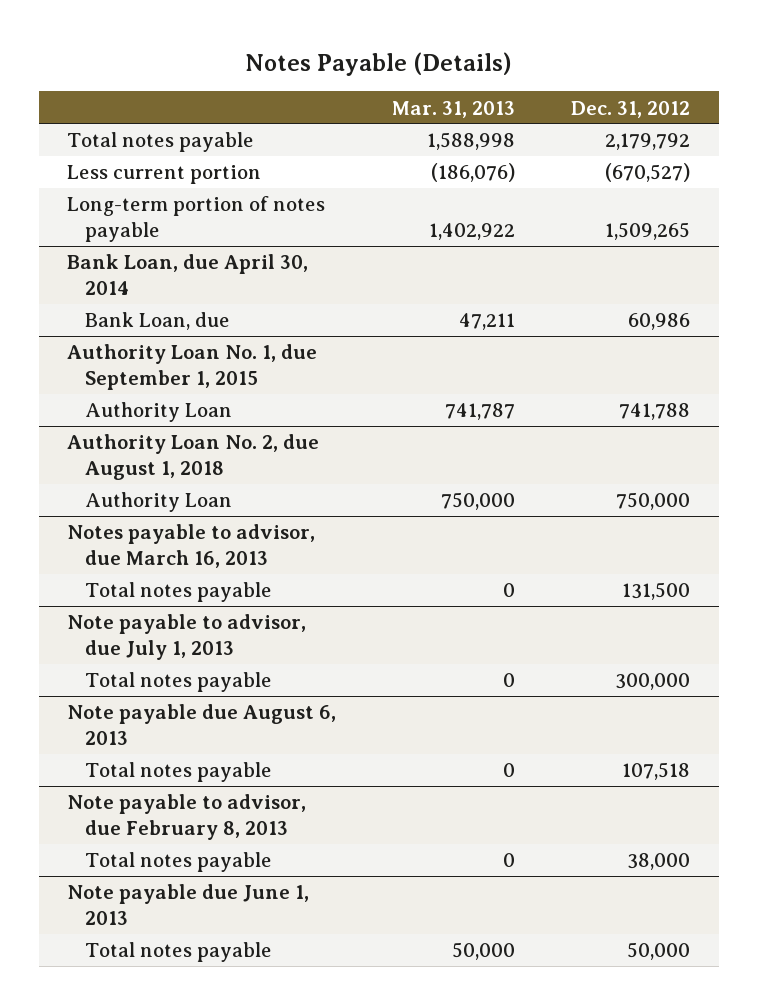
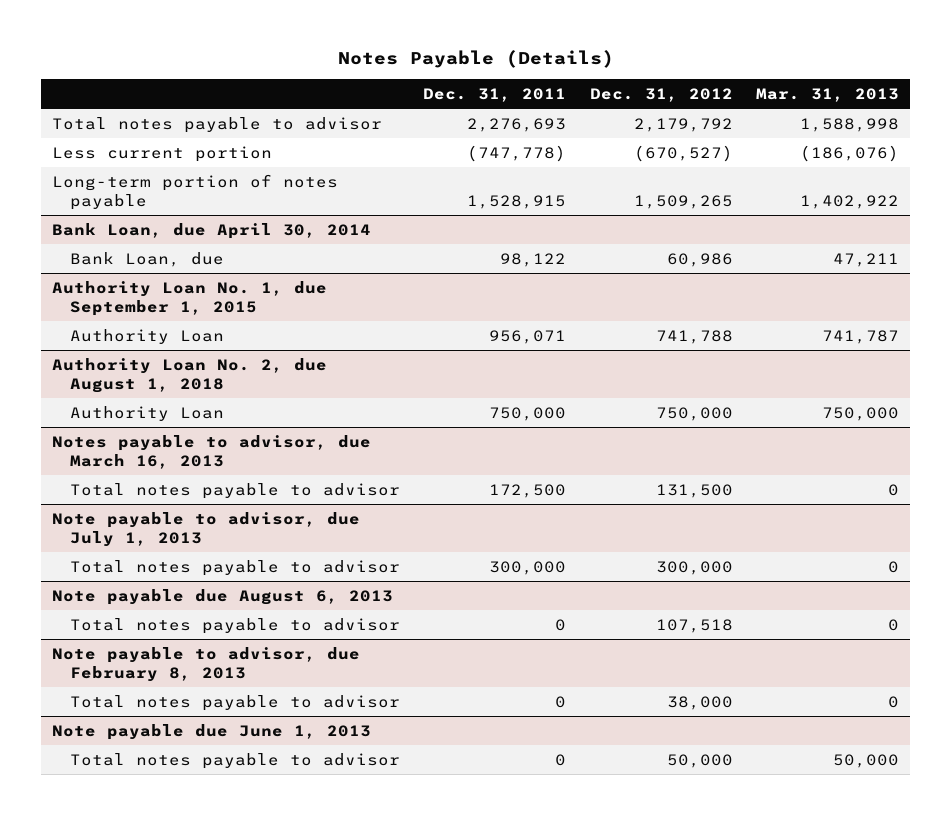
none -> [423,87,567,102] Dec. 31, 2011
[66,132,254,153] Total notes payable -> [52,116,383,133] Total notes payable to advisor
[85,582,273,603] Total notes payable -> [70,482,401,499] Total notes payable to advisor
[85,672,273,693] Total notes payable -> [70,559,401,576] Total notes payable to advisor
[85,762,273,783] Total notes payable -> [70,617,401,634] Total notes payable to advisor
[85,852,273,873] Total notes payable -> [70,694,401,711] Total notes payable to advisor
[85,942,273,963] Total notes payable -> [70,752,401,769] Total notes payable to advisor

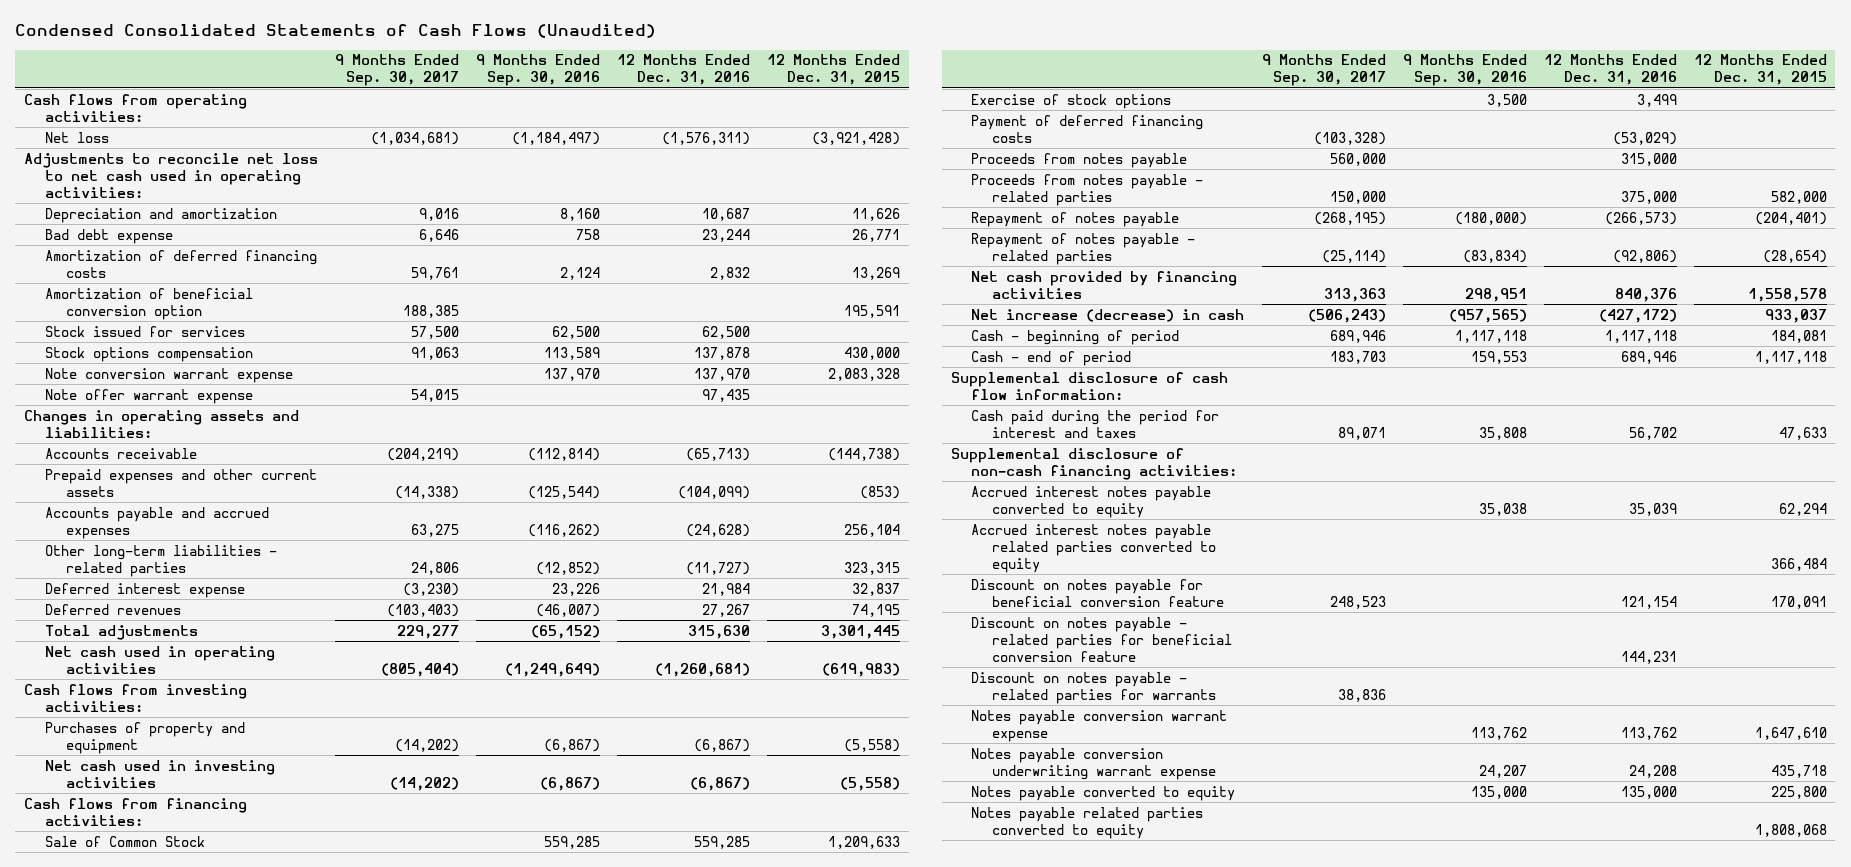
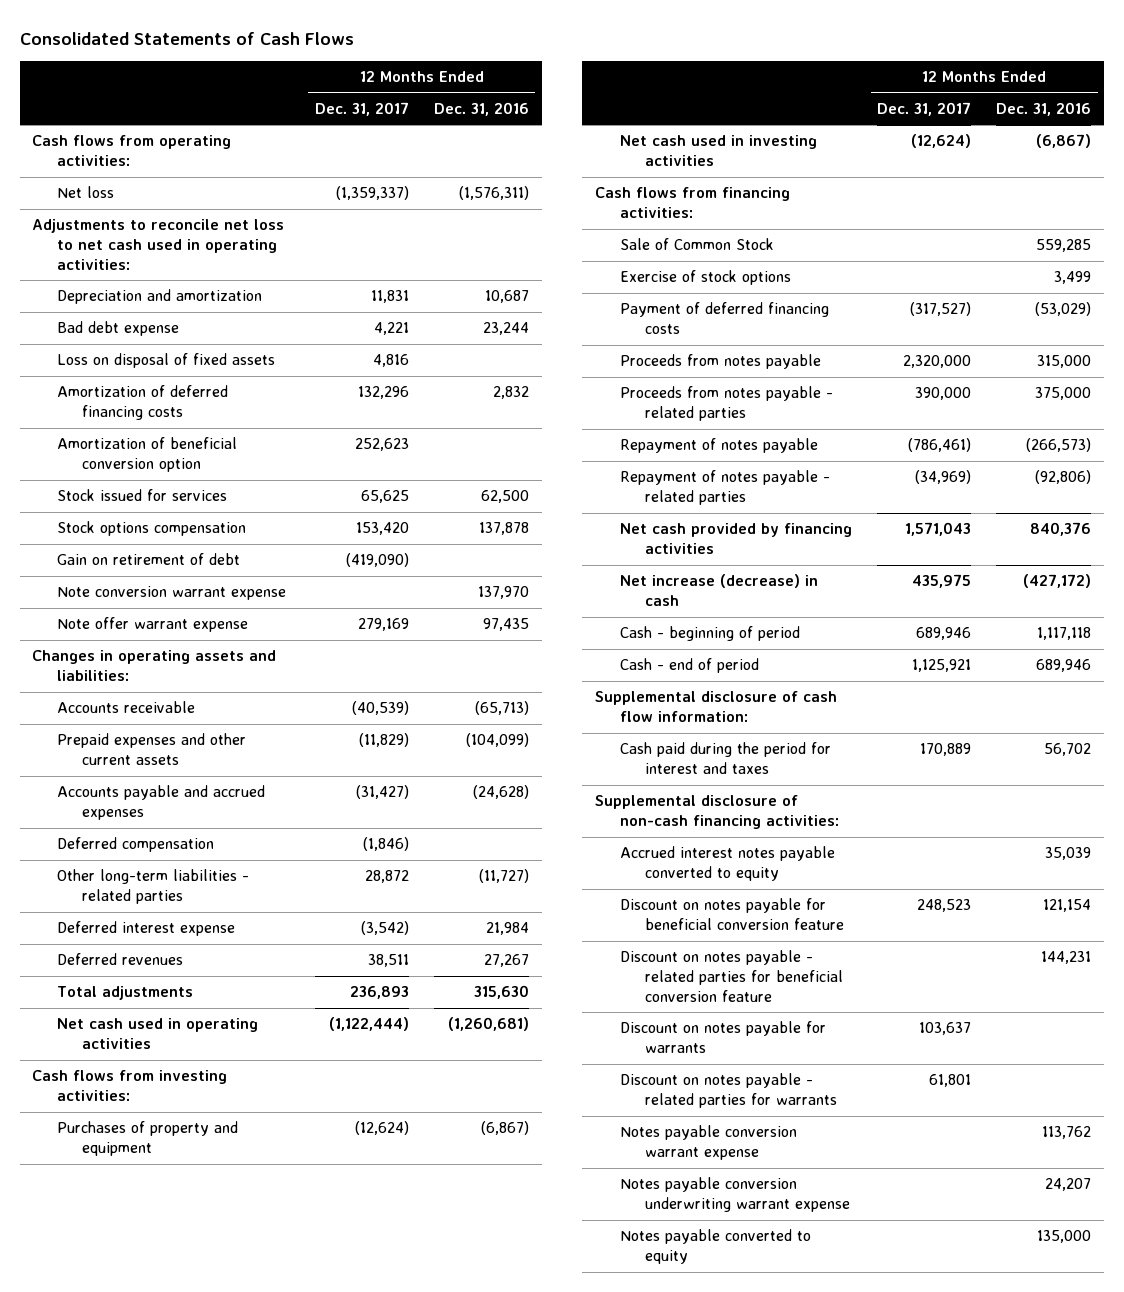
[15,24,657,39] Condensed Consolidated Statements of Cash Flows (Unaudited) -> [19,31,354,45] Consolidated Statements of Cash Flows
[334,54,459,87] 9 Months Ended Sep. 30, 2017 -> none
[476,54,601,87] 9 Months Ended Sep. 30, 2016 -> none
[767,54,901,86] 12 Months Ended Dec. 31, 2015 -> none
none -> [314,101,409,116] Dec. 31, 2017
none -> [57,353,276,369] Loss on disposal of fixed assets
none -> [57,553,241,566] Gain on retirement of debt
none -> [57,837,215,853] Deferred compensation
[971,523,1217,573] Accrued interest notes payable related parties converted to equity -> none
none -> [619,1021,826,1054] Discount on notes payable for warrants
[1628,764,1677,778] 24,208 -> [1045,1178,1092,1192] 24,207
[971,806,1204,839] Notes payable related parties converted to equity -> none

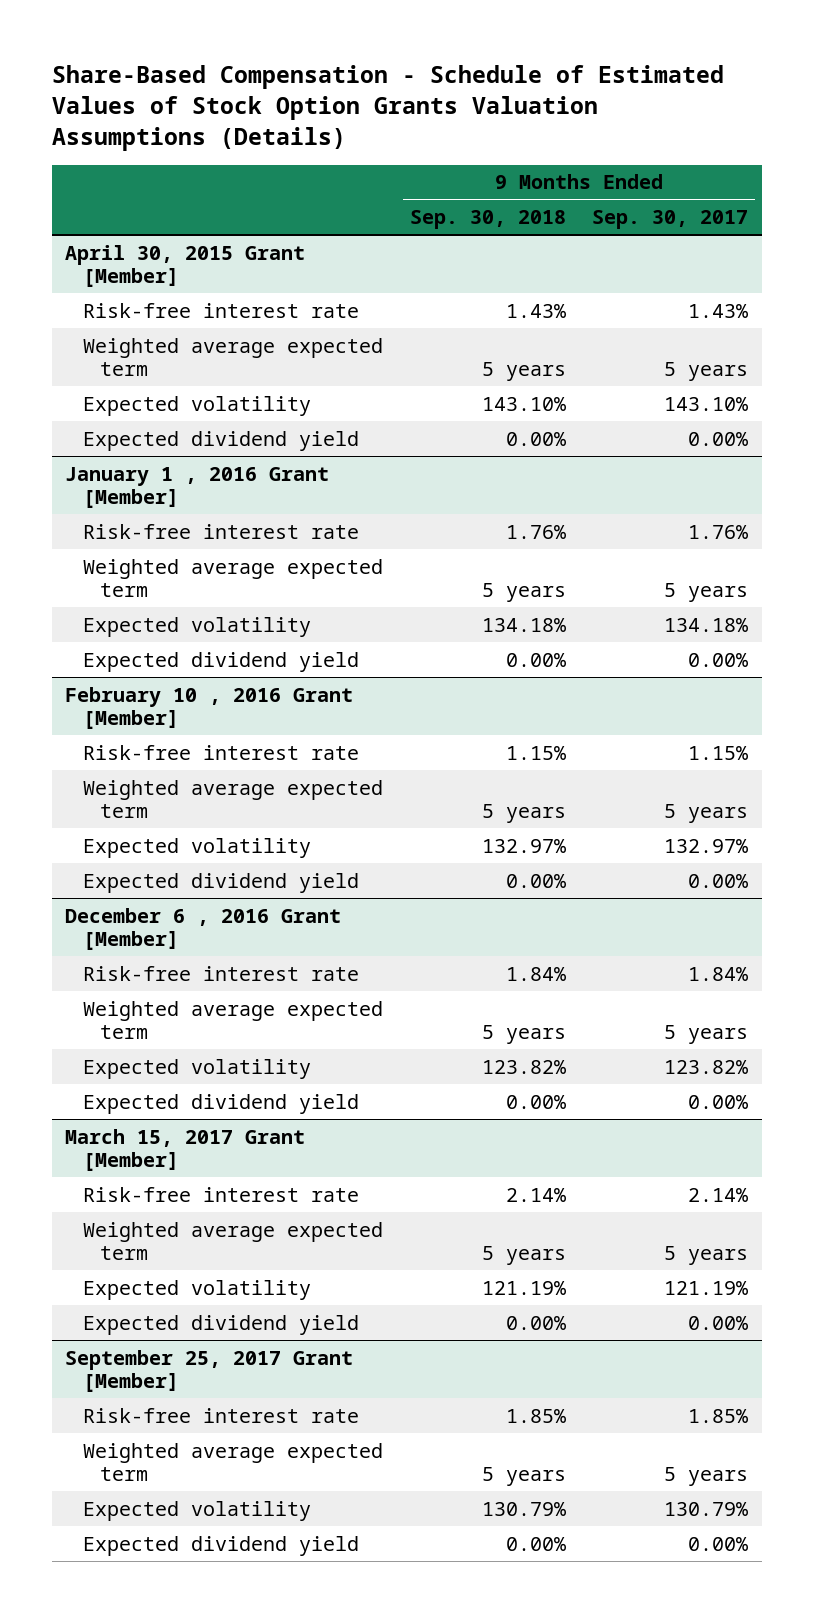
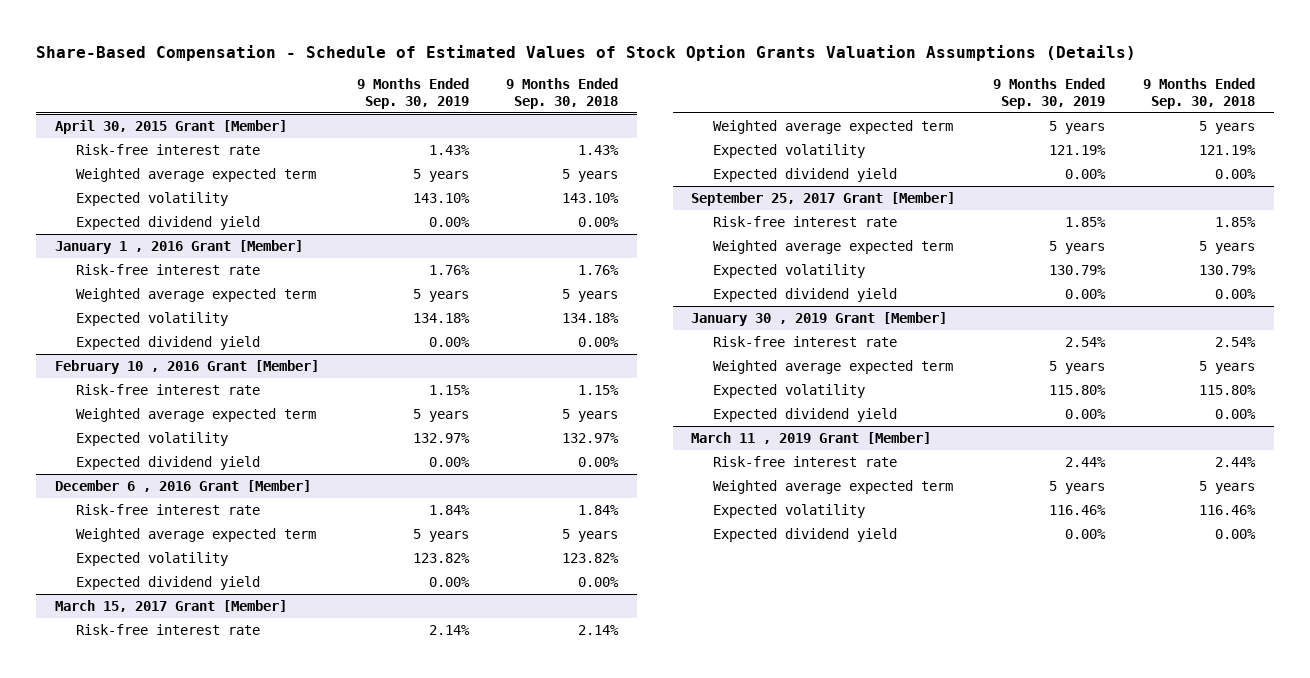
[592,210,749,230] Sep. 30, 2017 -> none
none -> [356,77,469,109] 9 Months Ended Sep. 30, 2019
none -> [691,312,948,327] January 30 , 2019 Grant [Member]
none -> [712,336,897,348] Risk-free interest rate
none -> [712,360,953,375] Weighted average expected term
none -> [712,384,865,399] Expected volatility
none -> [712,408,897,423] Expected dividend yield
none -> [691,432,932,445] March 11 , 2019 Grant [Member]
none -> [712,456,897,468] Risk-free interest rate
none -> [712,480,953,495] Weighted average expected term
none -> [712,504,865,519] Expected volatility
none -> [712,528,897,543] Expected dividend yield

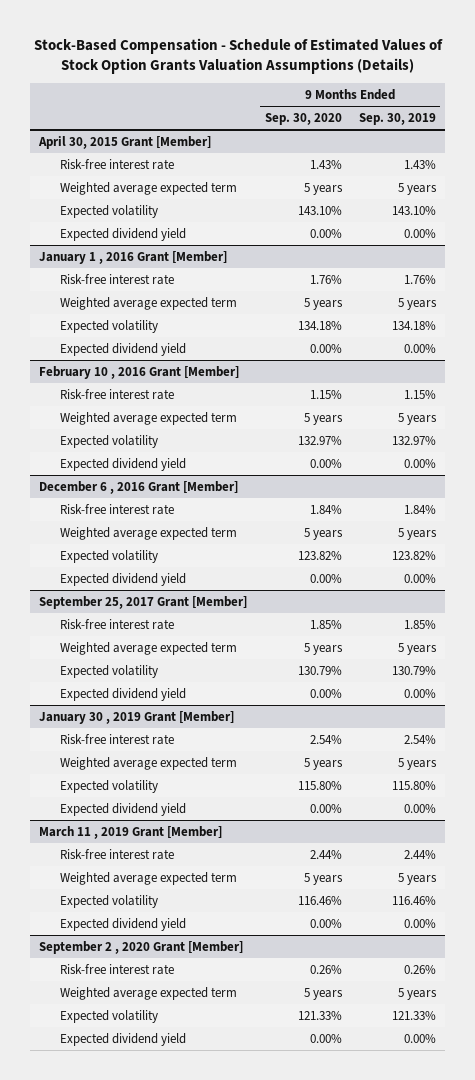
[35,44,1136,61] Share-Based Compensation - Schedule of Estimated Values of Stock Option Grants Valuation Assumptions (Details) -> [33,38,443,75] Stock-Based Compensation - Schedule of Estimated Values of Stock Option Grants Valuation Assumptions (Details)
[506,77,619,109] 9 Months Ended Sep. 30, 2018 -> none
none -> [264,113,342,126] Sep. 30, 2020
[54,600,287,613] March 15, 2017 Grant [Member] -> none
[75,624,260,636] Risk-free interest rate -> none
[712,120,953,135] Weighted average expected term -> none
[712,144,865,159] Expected volatility -> none
[712,168,897,183] Expected dividend yield -> none
none -> [38,940,243,954] September 2 , 2020 Grant [Member]
none -> [59,963,174,975] Risk-free interest rate
none -> [59,986,237,1000] Weighted average expected term
none -> [59,1009,158,1023] Expected volatility
none -> [59,1032,186,1046] Expected dividend yield

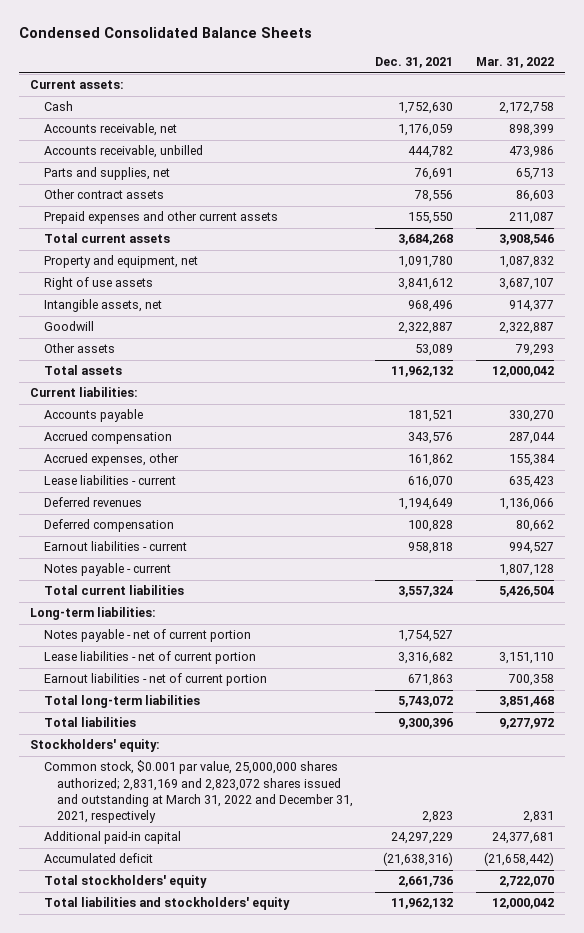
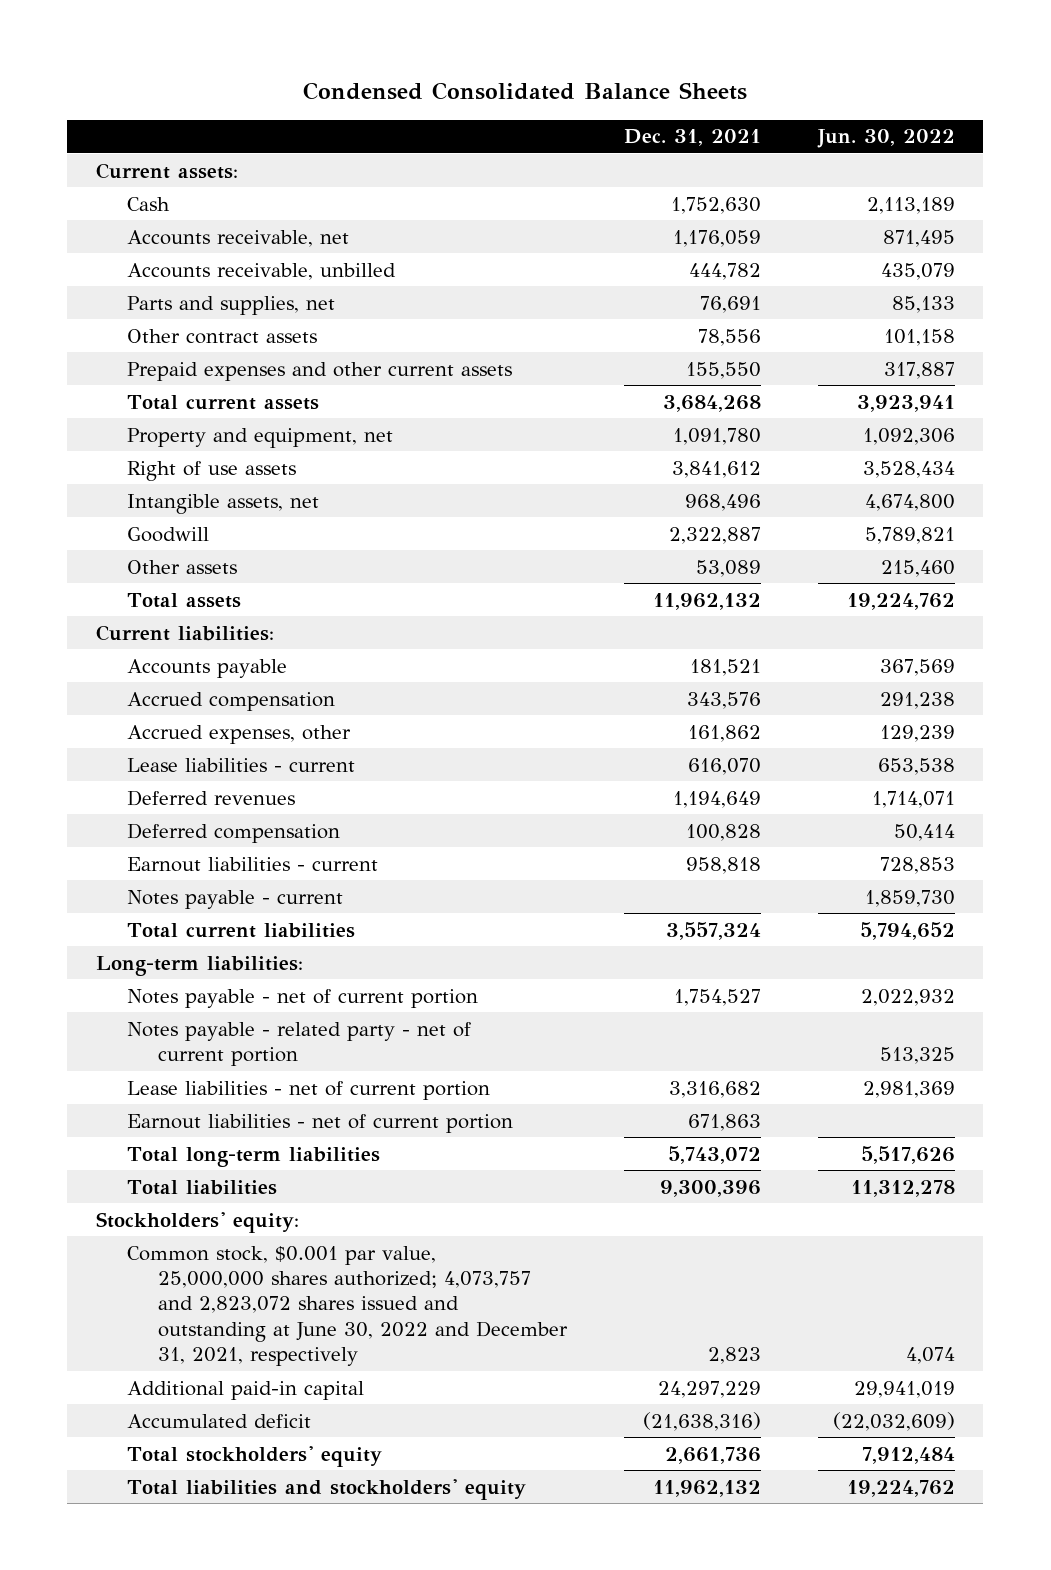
[475,57,554,69] Mar. 31, 2022 -> none
none -> [816,129,955,149] Jun. 30, 2022
none -> [126,1021,471,1067] Notes payable - related party - net of current portion
[43,760,354,823] Common stock, $0.001 par value, 25,000,000 shares authorized; 2,831,169 and 2,823,072 shares issued and outstanding at March 31, 2022 and December 31, 2021, respectively -> [126,1245,569,1367] Common stock, $0.001 par value, 25,000,000 shares authorized; 4,073,757 and 2,823,072 shares issued and outstanding at June 30, 2022 and December 31, 2021, respectively

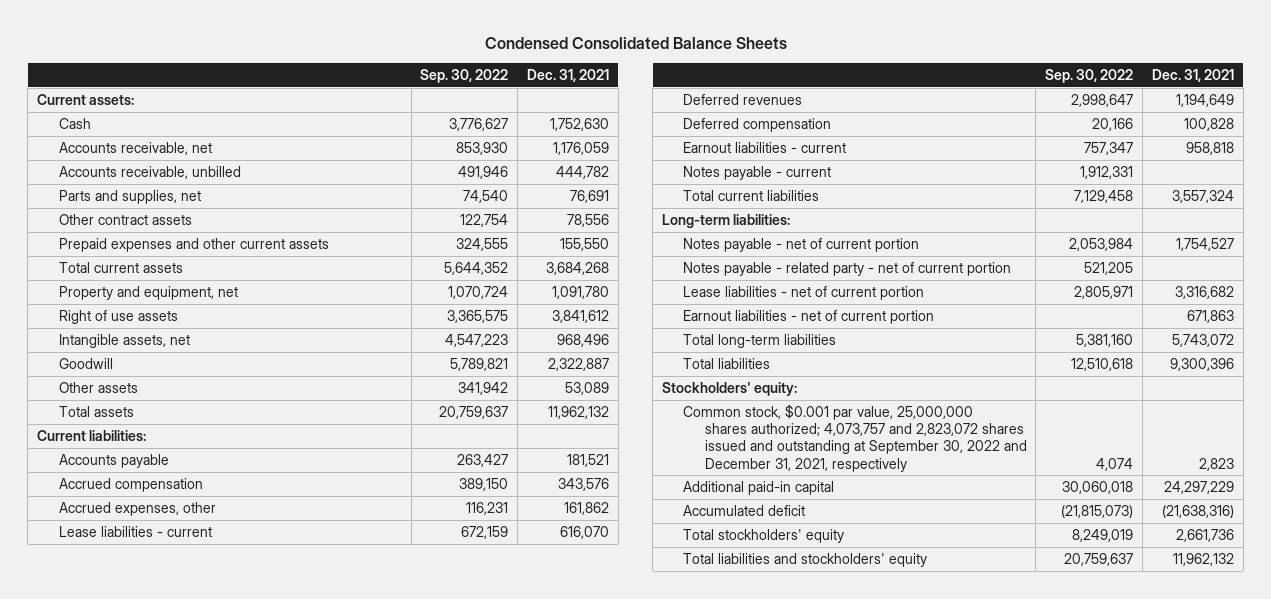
[816,129,955,149] Jun. 30, 2022 -> none
none -> [420,69,509,84] Sep. 30, 2022
[126,1245,569,1367] Common stock, $0.001 par value, 25,000,000 shares authorized; 4,073,757 and 2,823,072 shares issued and outstanding at June 30, 2022 and December 31, 2021, respectively -> [683,403,1027,472] Common stock, $0.001 par value, 25,000,000 shares authorized; 4,073,757 and 2,823,072 shares issued and outstanding at September 30, 2022 and December 31, 2021, respectively

